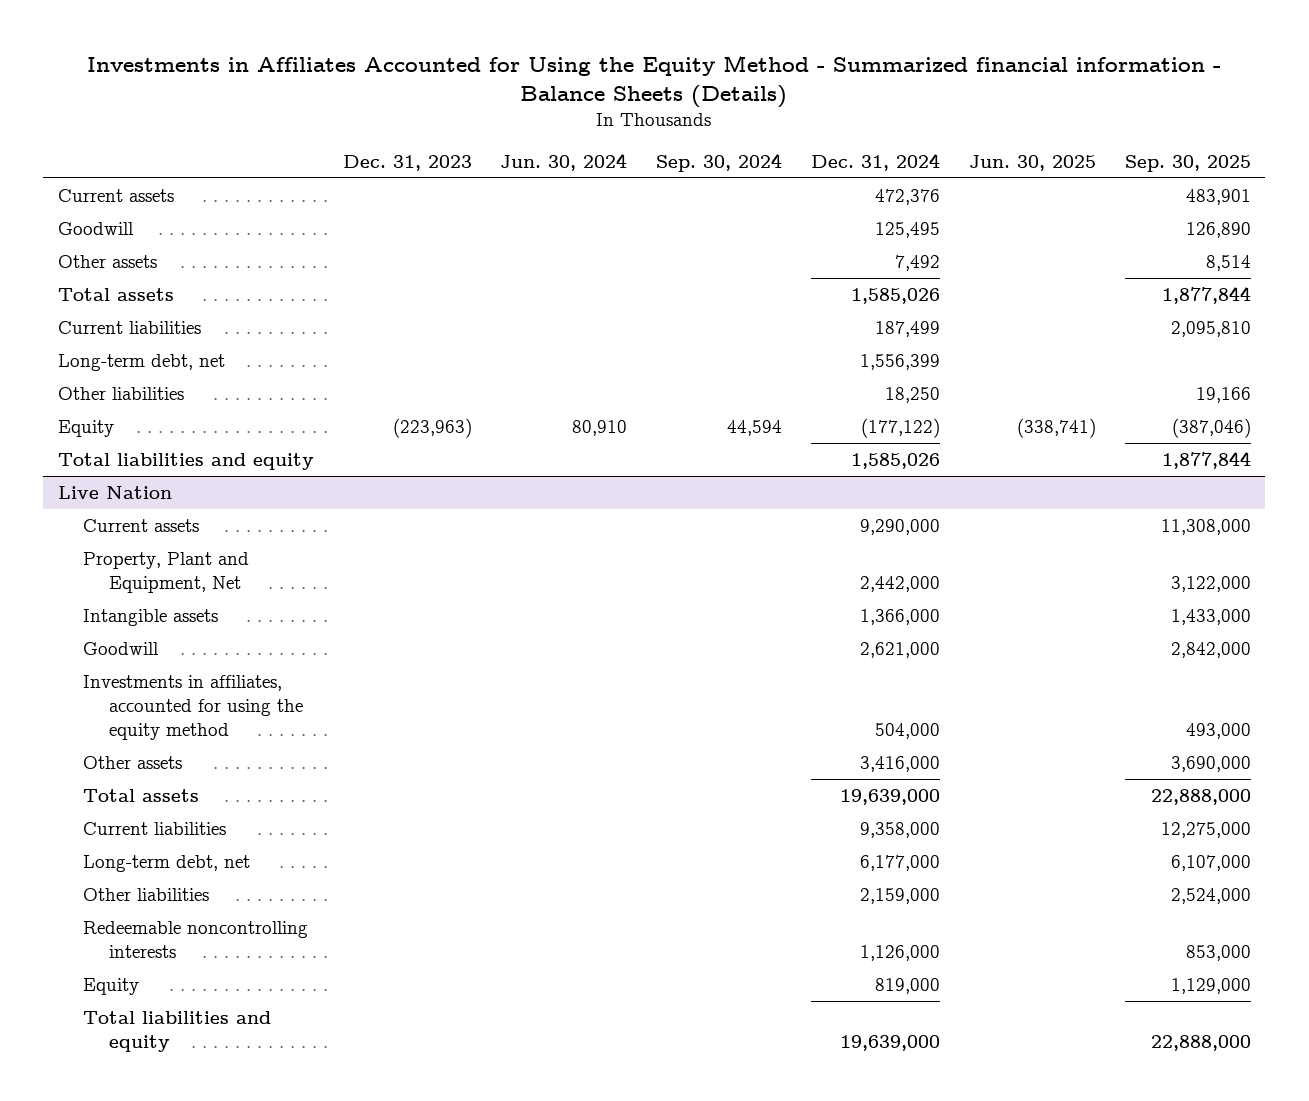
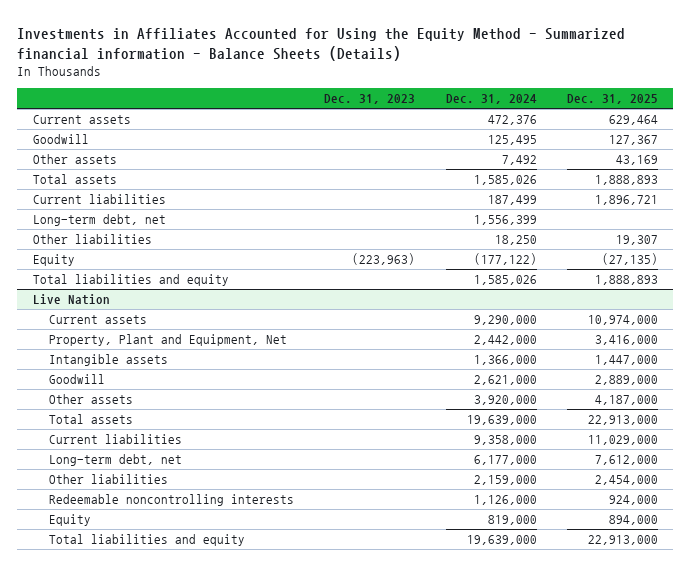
[500,152,628,171] Jun. 30, 2024 -> none
[656,152,783,172] Sep. 30, 2024 -> none
[968,154,1096,171] Jun. 30, 2025 -> none
[1124,154,1251,172] Sep. 30, 2025 -> none
none -> [567,94,659,105] Dec. 31, 2025
[83,674,303,740] Investments in affiliates, accounted for using the equity method -> none
[860,755,941,772] 3,416,000 -> [473,395,537,406] 3,920,000

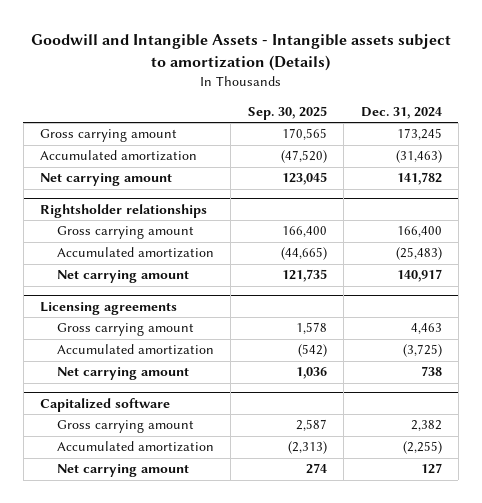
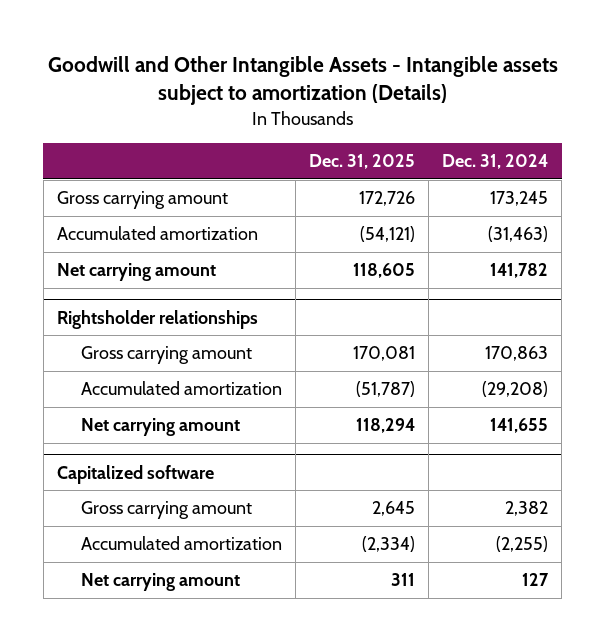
[30,34,451,72] Goodwill and Intangible Assets - Intangible assets subject to amortization (Details) -> [47,55,558,105] Goodwill and Other Intangible Assets - Intangible assets subject to amortization (Details)
[247,105,327,120] Sep. 30, 2025 -> none
none -> [309,154,416,170] Dec. 31, 2025
[40,301,178,315] Licensing agreements -> none
[57,323,195,337] Gross carrying amount -> none
[57,344,215,356] Accumulated amortization -> none
[57,367,190,381] Net carrying amount -> none
[396,226,442,238] 166,400 -> [485,346,549,362] 170,863
[395,247,442,261] (25,483) -> [482,381,549,398] (29,208)
[396,269,442,283] 140,917 -> [490,418,549,434] 141,655

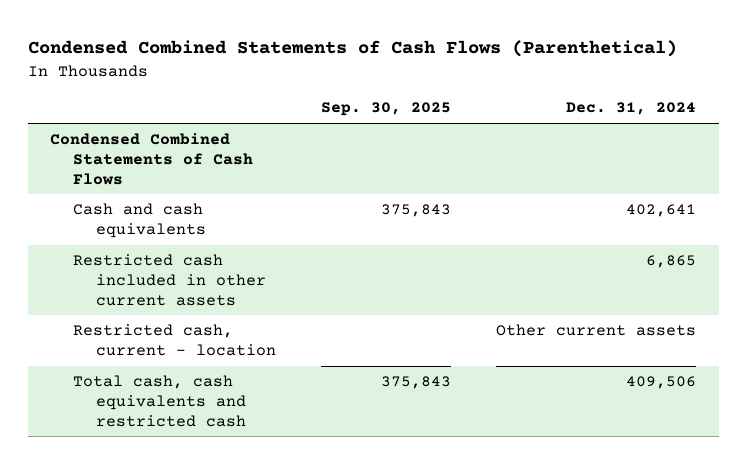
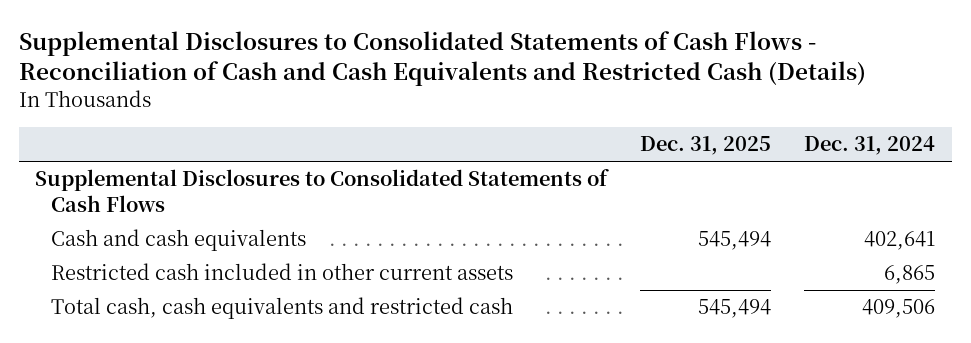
[27,40,677,58] Condensed Combined Statements of Cash Flows (Parenthetical) -> [18,30,866,87] Supplemental Disclosures to Consolidated Statements of Cash Flows - Reconciliation of Cash and Cash Equivalents and Restricted Cash (Details)
[320,102,451,117] Sep. 30, 2025 -> none
none -> [640,136,772,156] Dec. 31, 2025
[50,133,253,185] Condensed Combined Statements of Cash Flows -> none
none -> [35,169,610,212] Supplemental Disclosures to Consolidated Statements of Cash Flows
[72,324,276,356] Restricted cash, current - location -> none

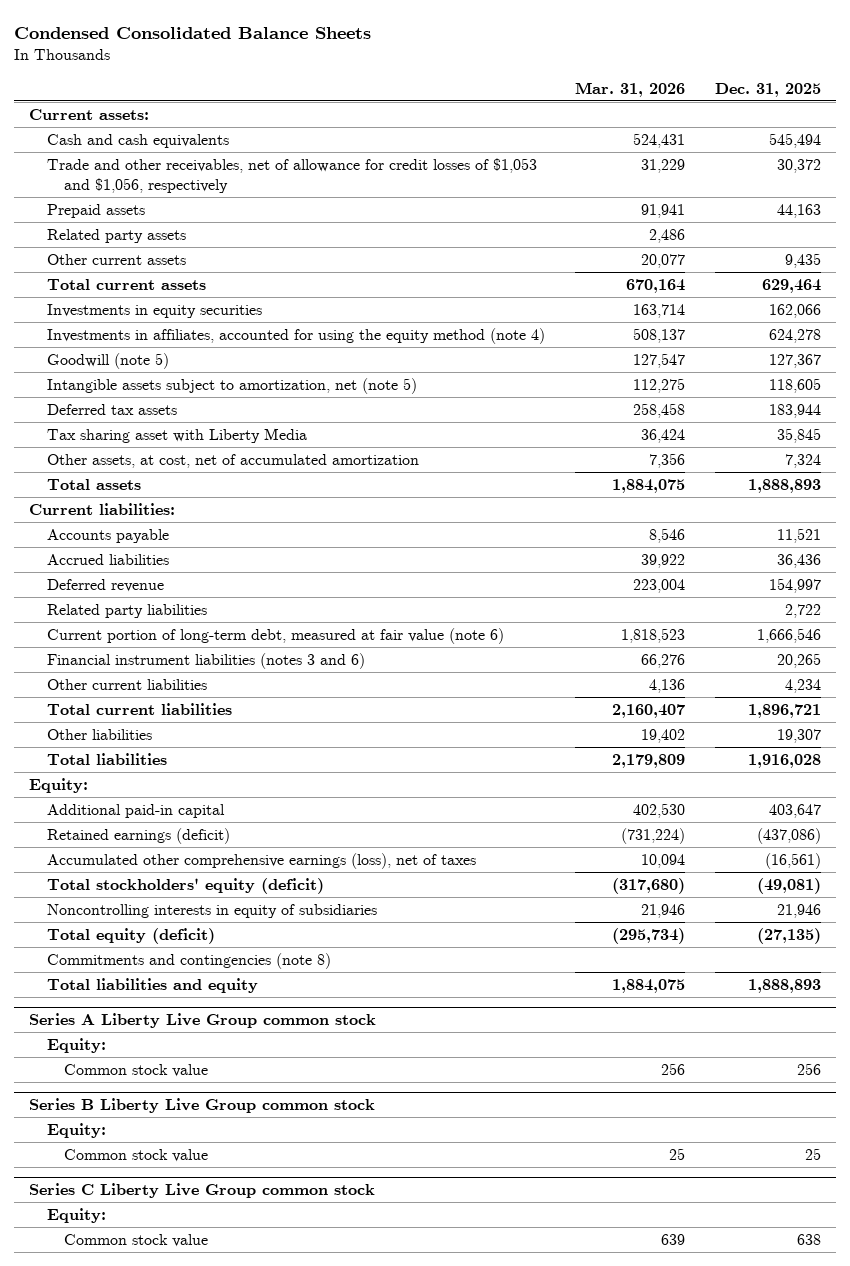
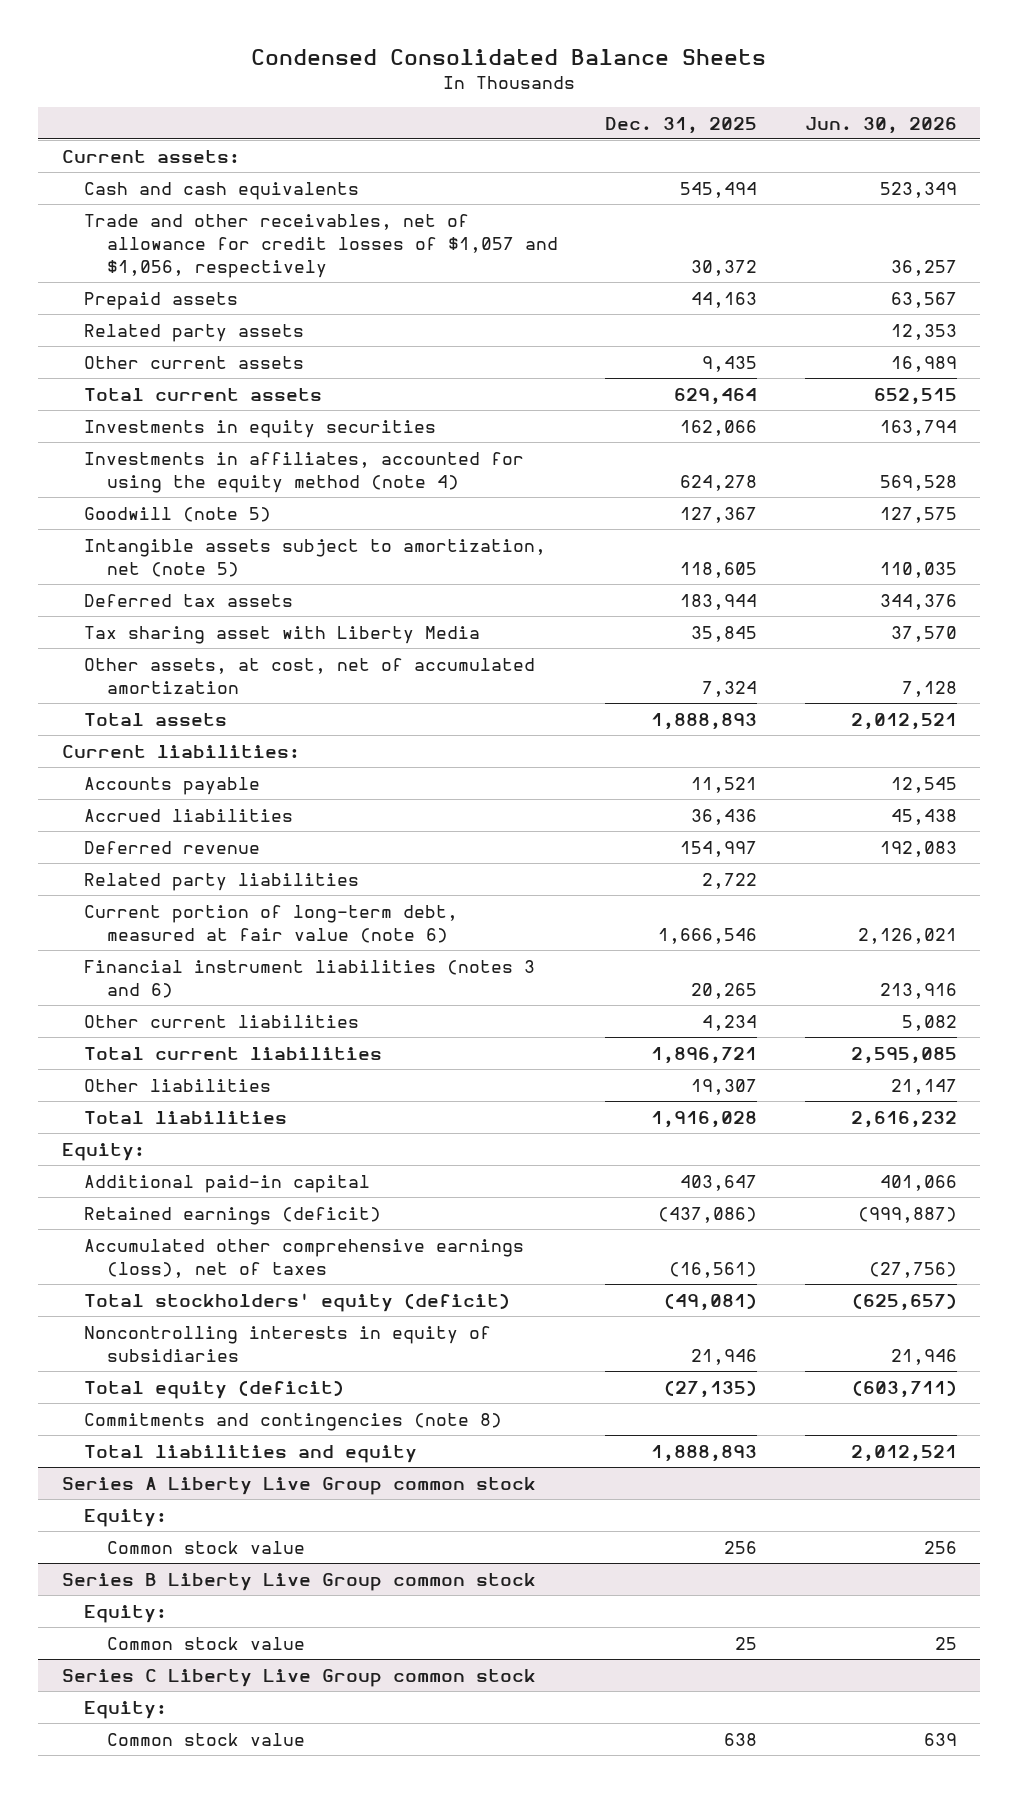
[574,81,685,97] Mar. 31, 2026 -> none
none -> [804,116,957,134] Jun. 30, 2026
[46,157,537,194] Trade and other receivables, net of allowance for credit losses of $1,053 and $1,056, respectively -> [84,213,558,278] Trade and other receivables, net of allowance for credit losses of $1,057 and $1,056, respectively

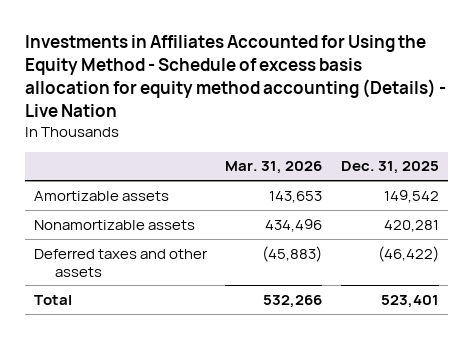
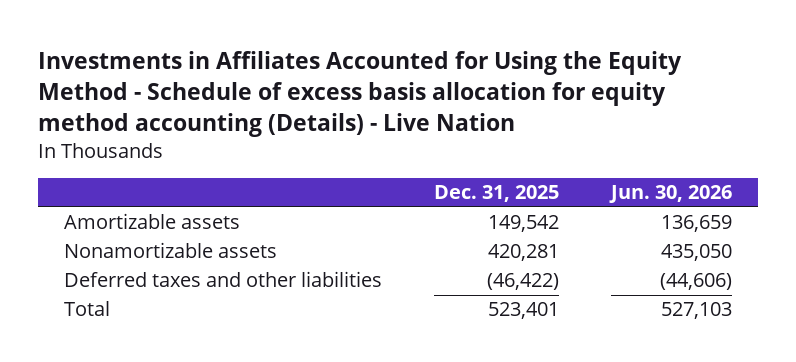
[225,161,323,175] Mar. 31, 2026 -> none
none -> [609,185,733,204] Jun. 30, 2026
[33,248,208,277] Deferred taxes and other assets -> [64,271,383,288] Deferred taxes and other liabilities

